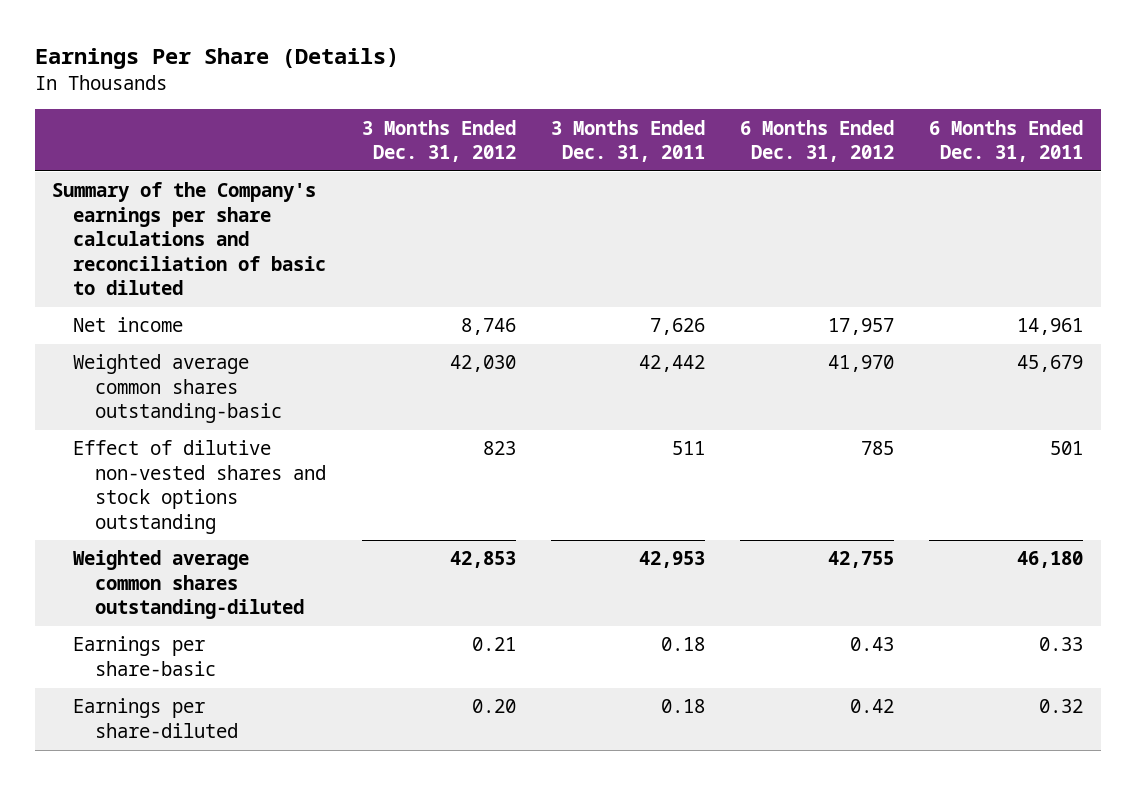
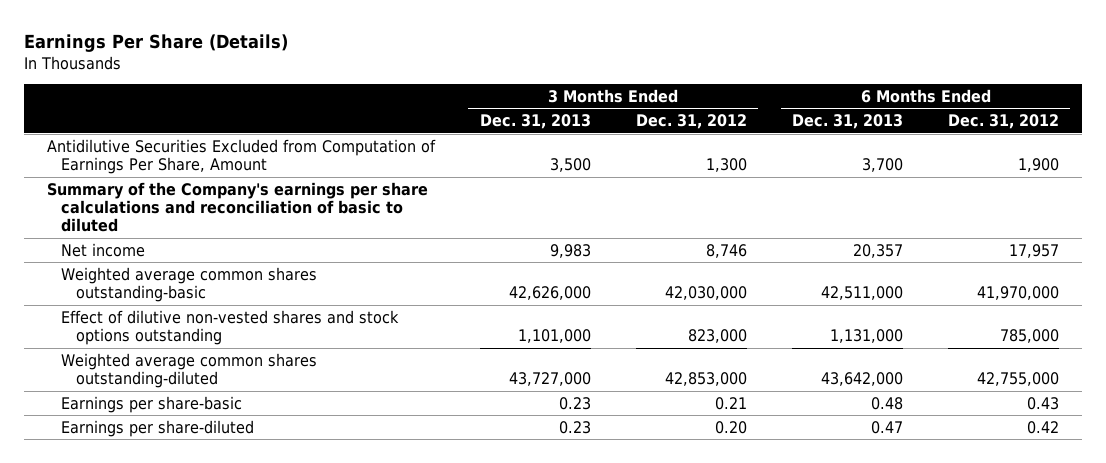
[550,119,705,162] 3 Months Ended Dec. 31, 2011 -> none
[929,119,1084,162] 6 Months Ended Dec. 31, 2011 -> none
none -> [479,114,591,130] Dec. 31, 2013
none -> [791,114,903,130] Dec. 31, 2013
none -> [46,138,436,175] Antidilutive Securities Excluded from Computation of Earnings Per Share, Amount
[449,355,516,373] 42,030 -> [664,286,747,301] 42,030,000
[827,355,894,373] 41,970 -> [977,286,1060,301] 41,970,000
[482,441,516,456] 823 -> [687,329,747,344] 823,000
[860,441,894,456] 785 -> [1000,329,1060,344] 785,000
[449,551,516,569] 42,853 -> [664,372,747,387] 42,853,000
[827,551,894,569] 42,755 -> [977,372,1060,387] 42,755,000

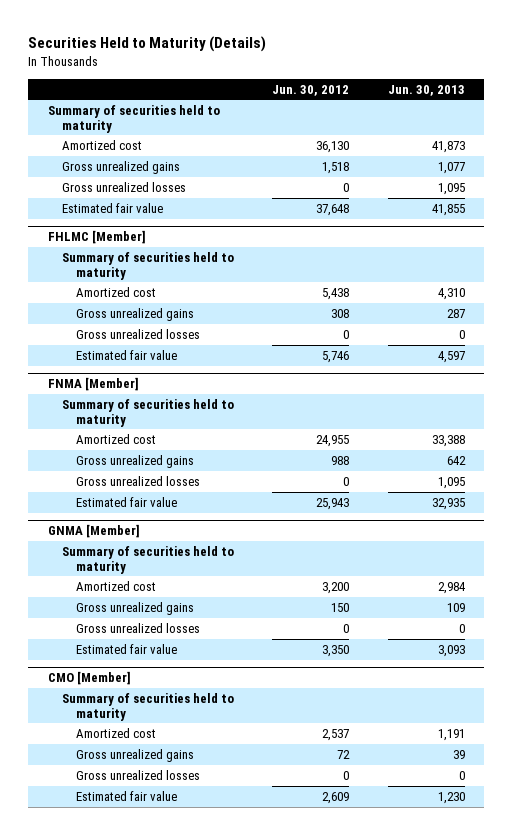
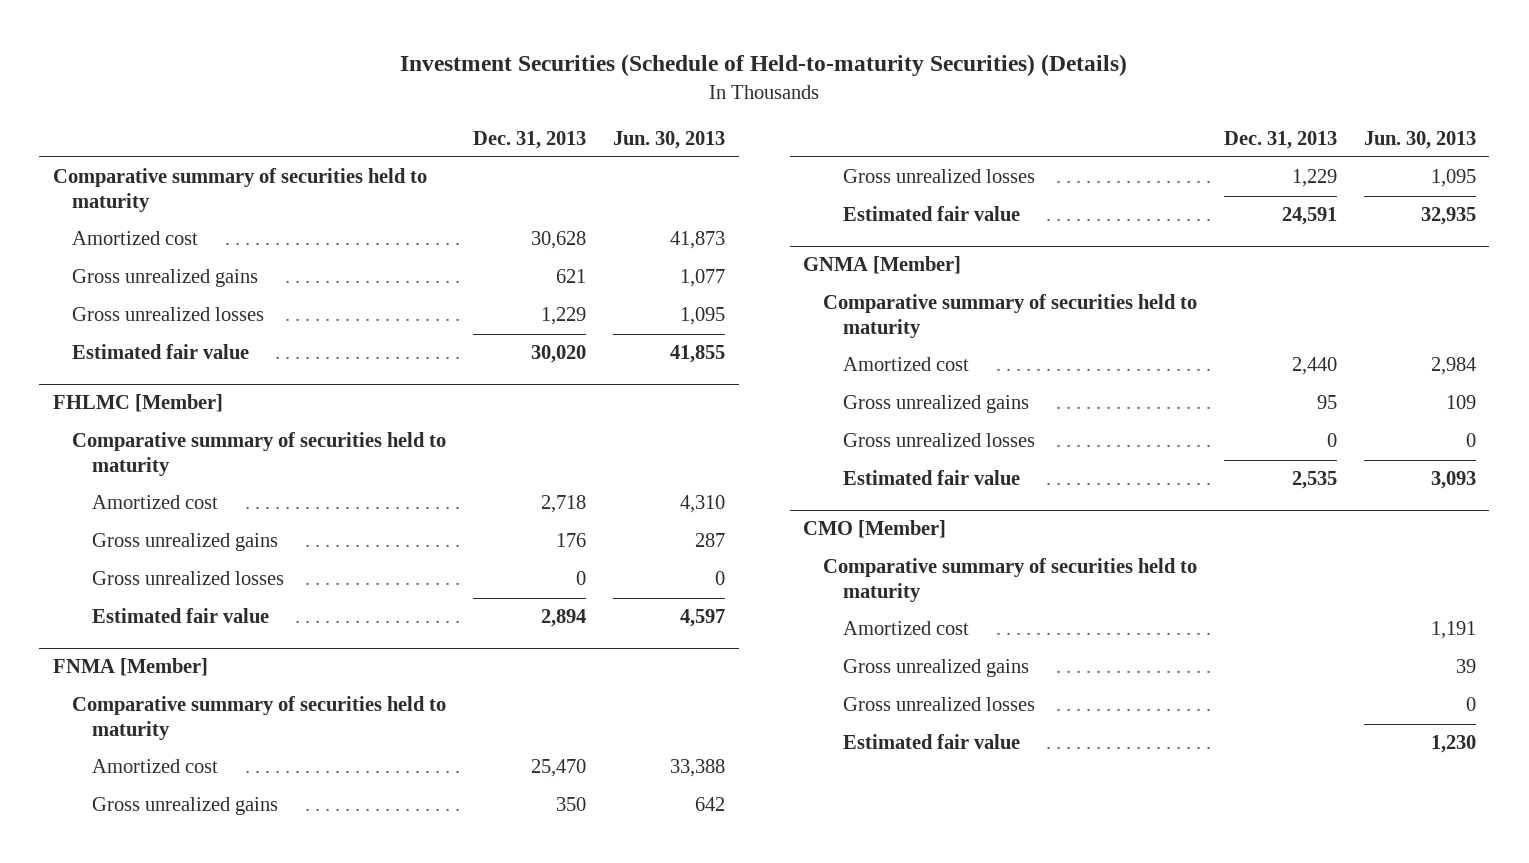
[28,36,267,53] Securities Held to Maturity (Details) -> [400,54,1128,77] Investment Securities (Schedule of Held-to-maturity Securities) (Details)
[272,84,350,96] Jun. 30, 2012 -> none
none -> [473,130,587,149] Dec. 31, 2013
[47,104,220,133] Summary of securities held to maturity -> [52,168,427,212] Comparative summary of securities held to maturity
[61,251,234,280] Summary of securities held to maturity -> [72,432,447,476] Comparative summary of securities held to maturity
[61,398,234,427] Summary of securities held to maturity -> [72,696,447,740] Comparative summary of securities held to maturity
[61,545,234,574] Summary of securities held to maturity -> [823,294,1198,338] Comparative summary of securities held to maturity
[61,692,234,721] Summary of securities held to maturity -> [823,558,1198,602] Comparative summary of securities held to maturity

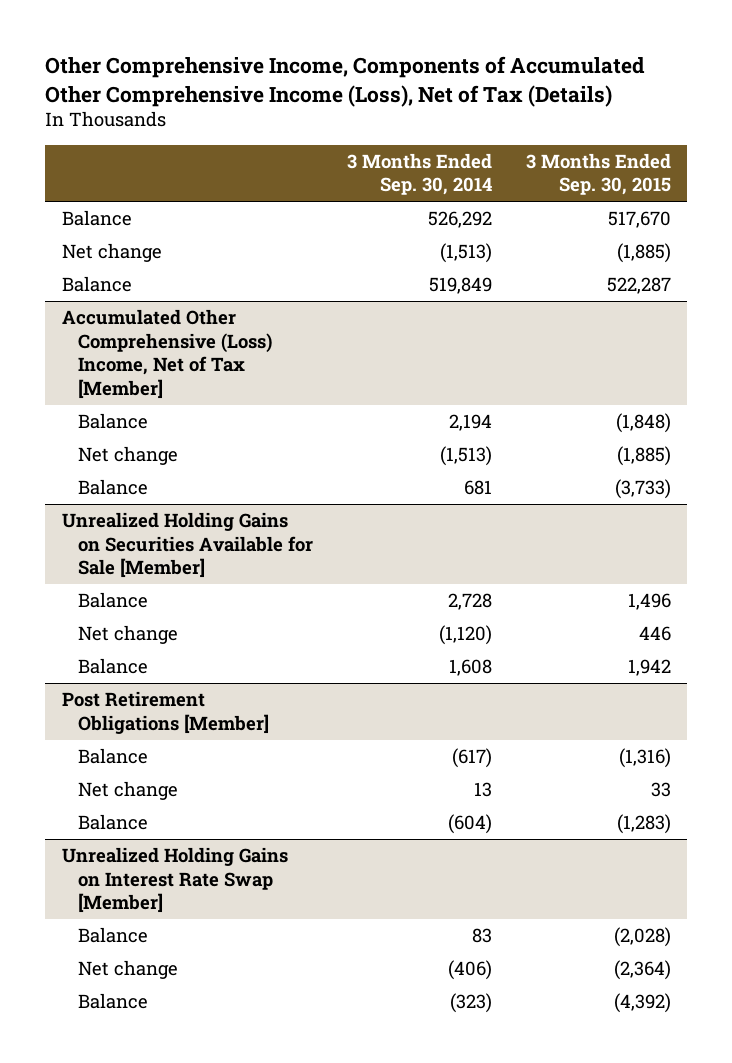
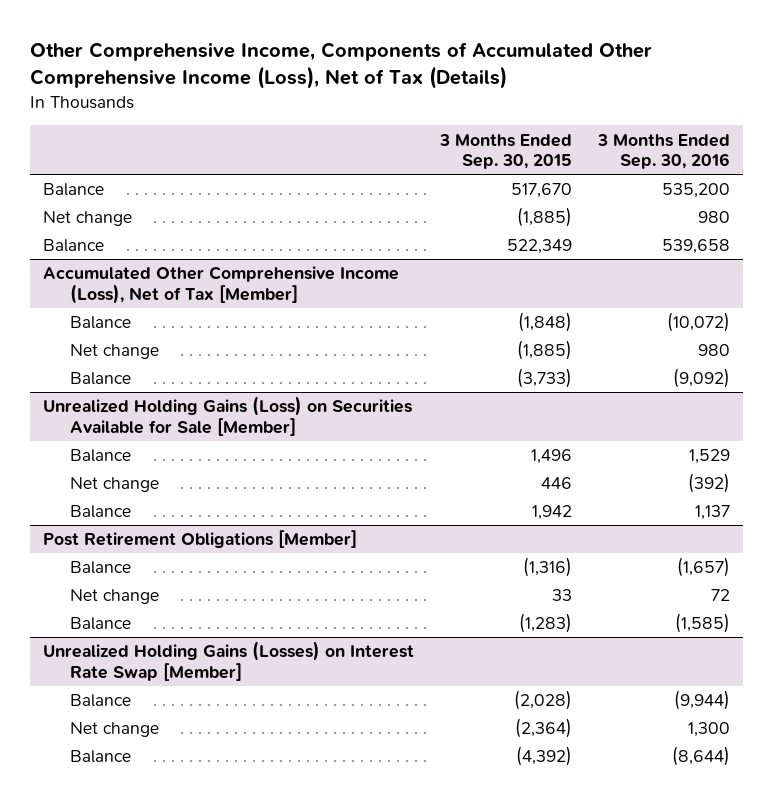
[346,152,492,196] 3 Months Ended Sep. 30, 2014 -> none
none -> [597,133,731,170] 3 Months Ended Sep. 30, 2016
[606,277,671,295] 522,287 -> [507,239,573,255] 522,349
[61,309,273,399] Accumulated Other Comprehensive (Loss) Income, Net of Tax [Member] -> [43,266,400,304] Accumulated Other Comprehensive Income (Loss), Net of Tax [Member]
[61,512,314,579] Unrealized Holding Gains on Securities Available for Sale [Member] -> [43,396,413,436] Unrealized Holding Gains (Loss) on Securities Available for Sale [Member]
[61,847,288,914] Unrealized Holding Gains on Interest Rate Swap [Member] -> [43,641,415,681] Unrealized Holding Gains (Losses) on Interest Rate Swap [Member]

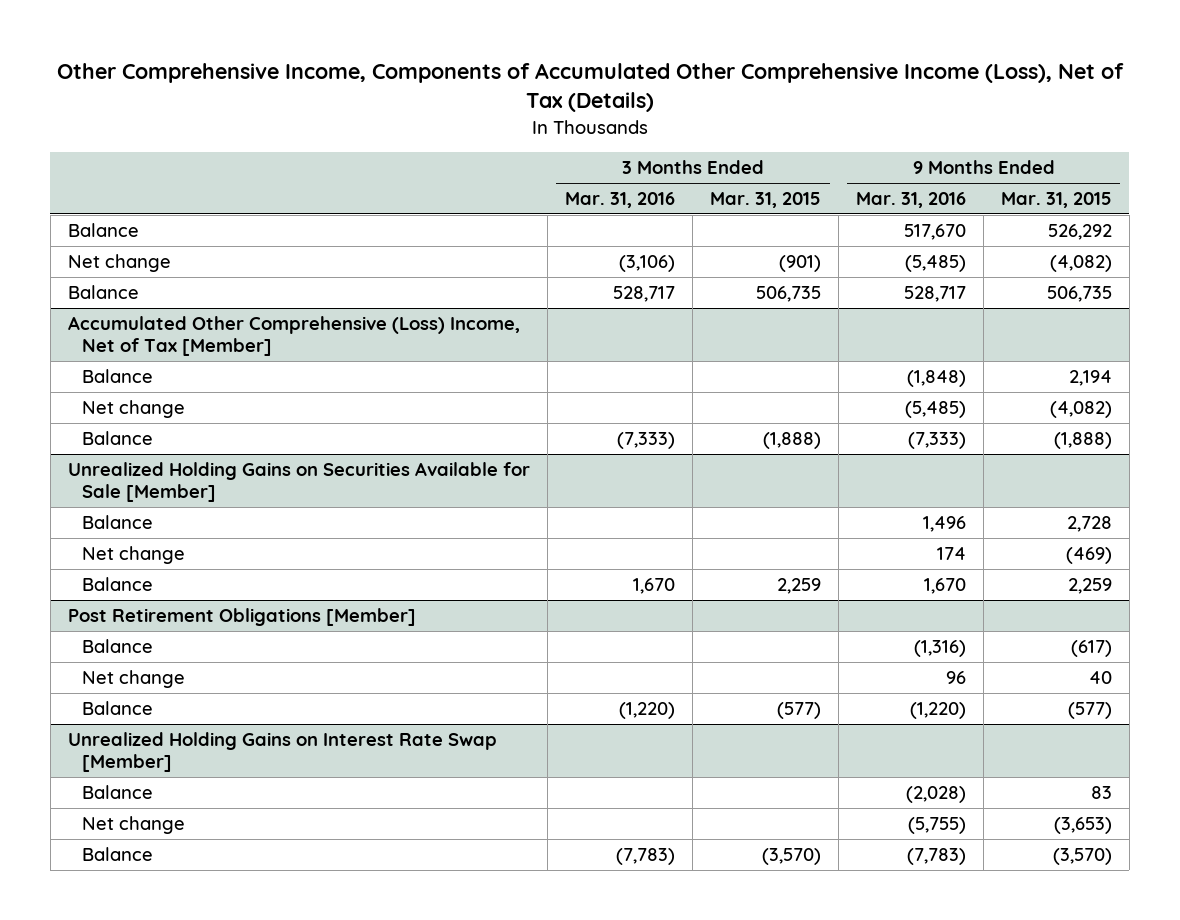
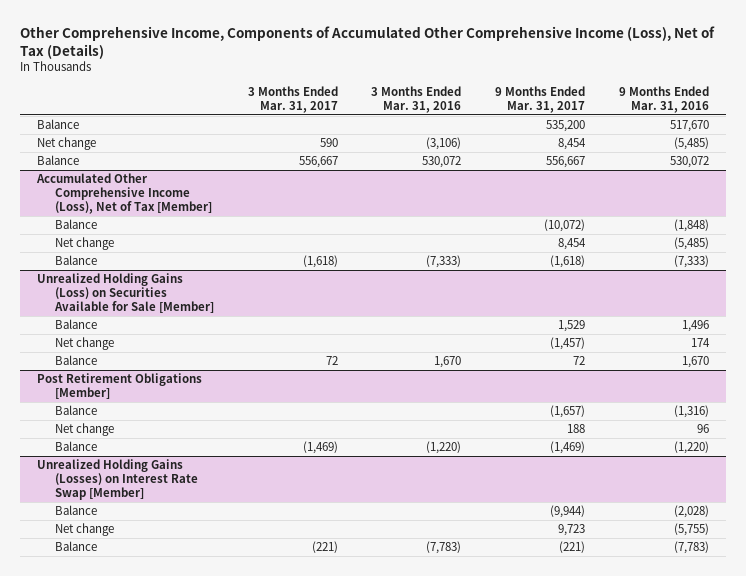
[709,192,821,209] Mar. 31, 2015 -> none
[1000,192,1112,209] Mar. 31, 2015 -> none
none -> [247,86,338,113] 3 Months Ended Mar. 31, 2017
none -> [495,86,586,113] 9 Months Ended Mar. 31, 2017
[612,286,675,303] 528,717 -> [422,156,462,169] 530,072
[903,286,966,303] 528,717 -> [669,156,709,169] 530,072
[67,316,520,356] Accumulated Other Comprehensive (Loss) Income, Net of Tax [Member] -> [35,173,212,214] Accumulated Other Comprehensive Income (Loss), Net of Tax [Member]
[67,462,530,502] Unrealized Holding Gains on Securities Available for Sale [Member] -> [36,273,214,313] Unrealized Holding Gains (Loss) on Securities Available for Sale [Member]
[67,732,497,772] Unrealized Holding Gains on Interest Rate Swap [Member] -> [36,459,198,500] Unrealized Holding Gains (Losses) on Interest Rate Swap [Member]

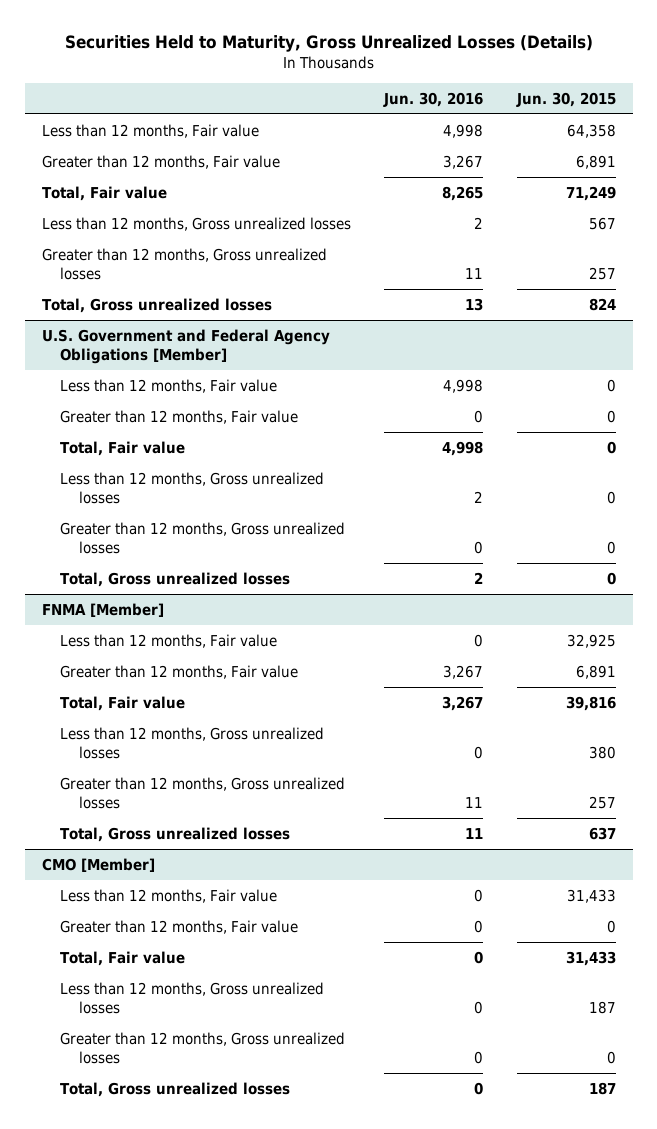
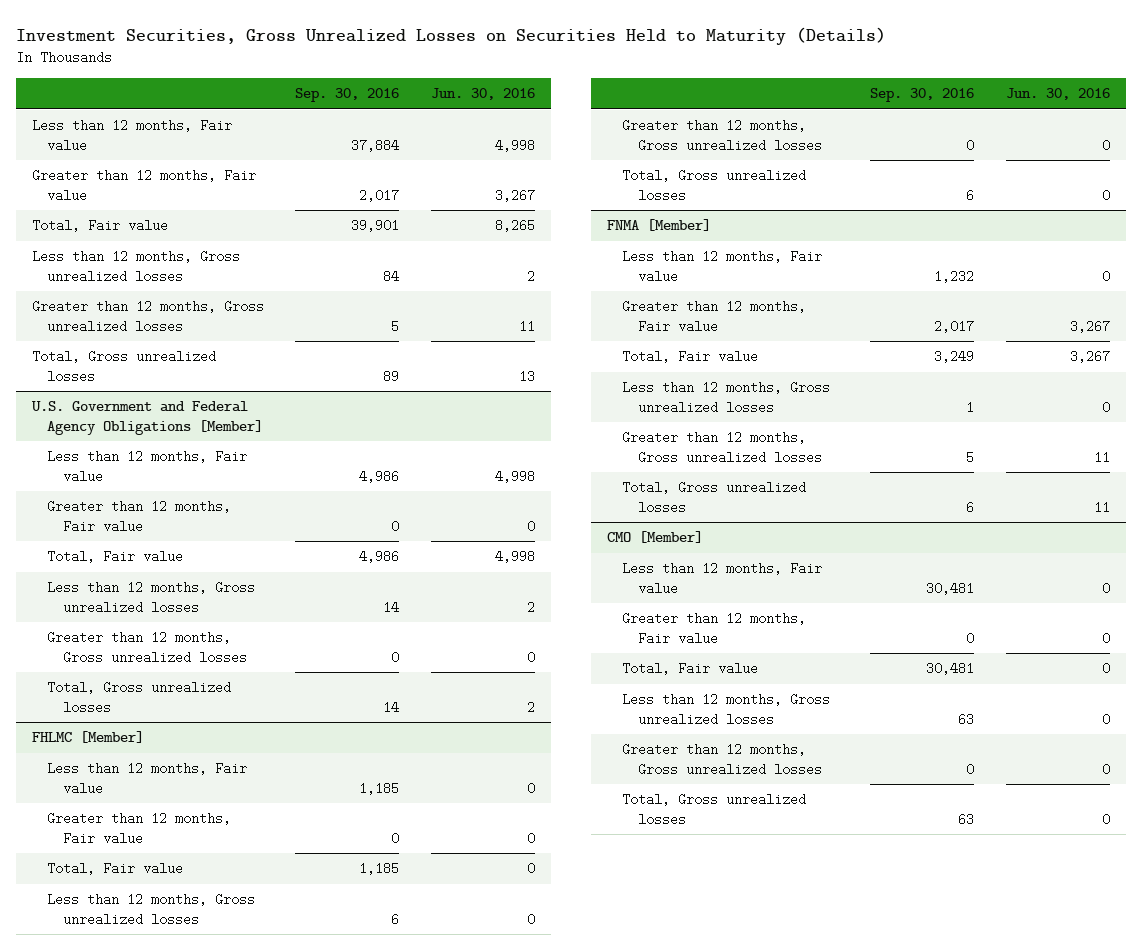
[64,34,593,52] Securities Held to Maturity, Gross Unrealized Losses (Details) -> [15,26,886,45] Investment Securities, Gross Unrealized Losses on Securities Held to Maturity (Details)
[515,91,616,107] Jun. 30, 2015 -> none
none -> [295,88,400,103] Sep. 30, 2016
none -> [31,731,144,744] FHLMC [Member]
none -> [47,762,248,795] Less than 12 months, Fair value
none -> [47,812,232,845] Greater than 12 months, Fair value
none -> [47,862,184,876] Total, Fair value
none -> [47,893,256,926] Less than 12 months, Gross unrealized losses
none -> [622,119,822,152] Greater than 12 months, Gross unrealized losses
none -> [622,169,807,202] Total, Gross unrealized losses

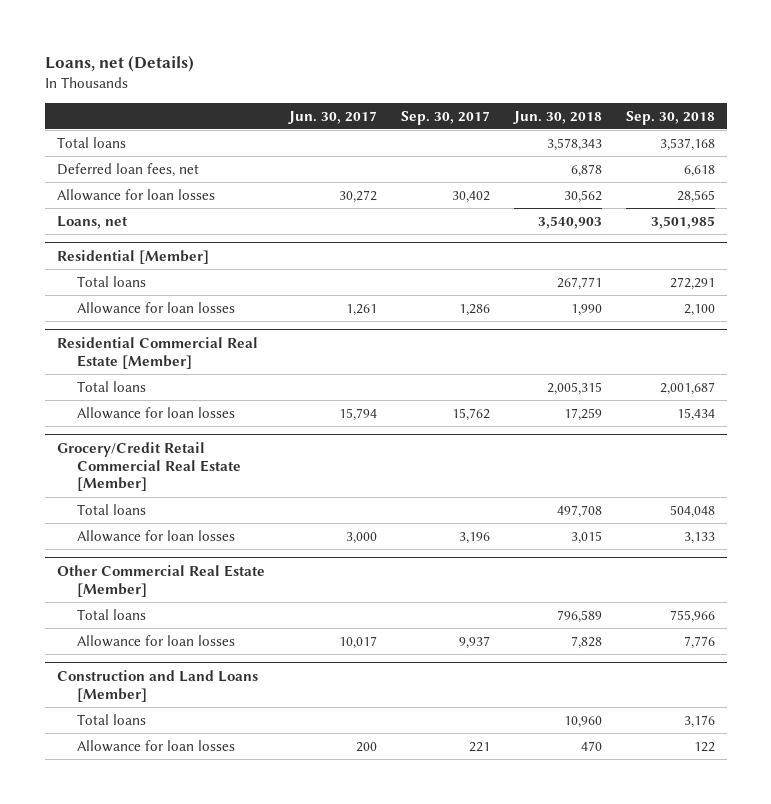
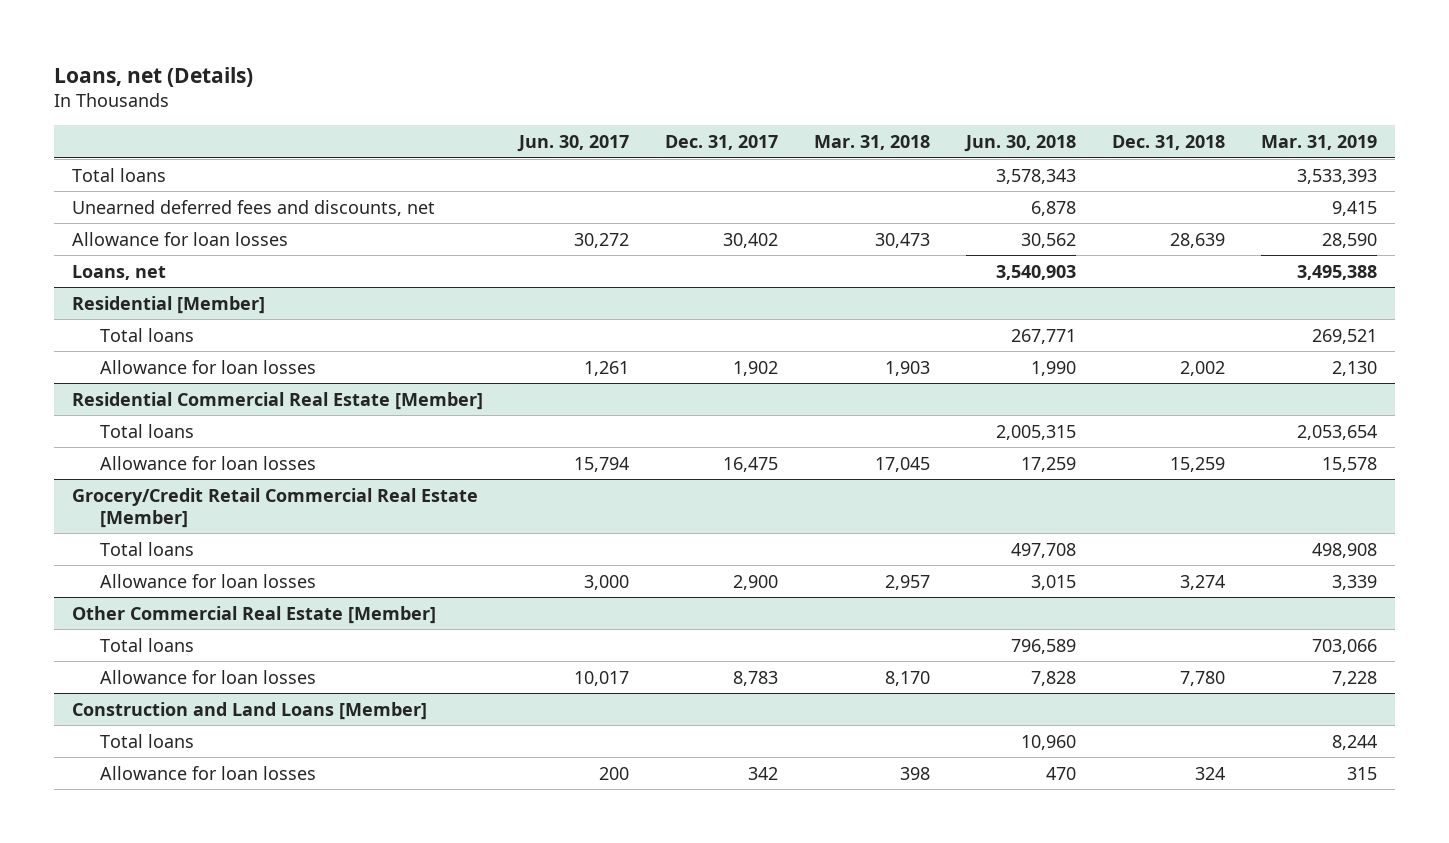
[400,110,490,125] Sep. 30, 2017 -> none
[625,110,715,125] Sep. 30, 2018 -> none
none -> [665,134,779,150] Dec. 31, 2017
none -> [814,134,931,150] Mar. 31, 2018
none -> [1111,134,1225,150] Dec. 31, 2018
none -> [1260,134,1377,150] Mar. 31, 2019
[56,162,199,177] Deferred loan fees, net -> [72,199,436,216] Unearned deferred fees and discounts, net

